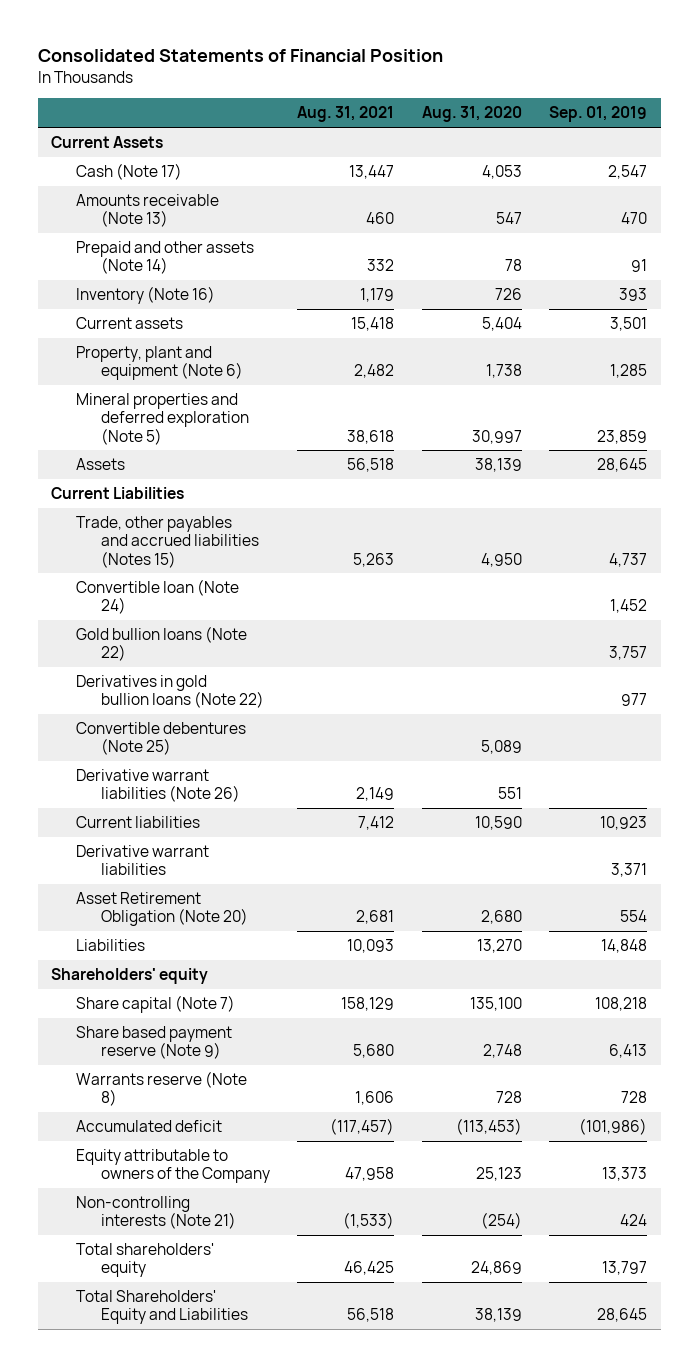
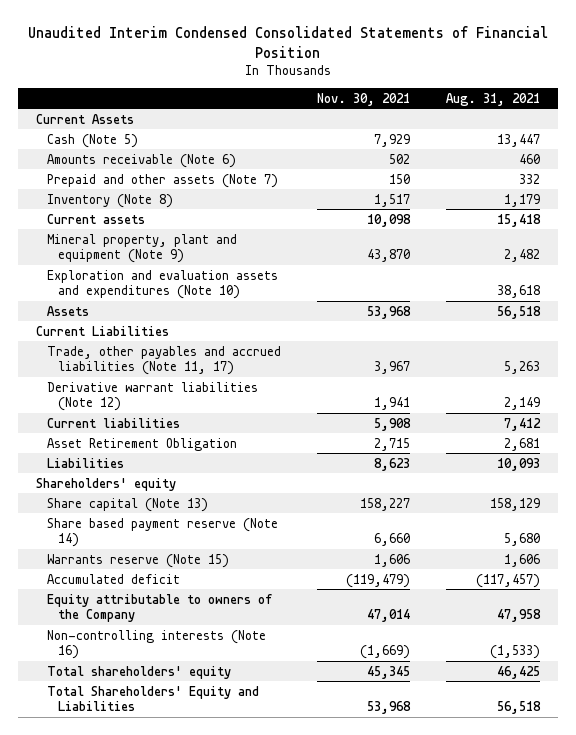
[37,48,443,62] Consolidated Statements of Financial Position -> [27,25,548,58] Unaudited Interim Condensed Consolidated Statements of Financial Position
[421,106,522,123] Aug. 31, 2020 -> none
[549,106,648,123] Sep. 01, 2019 -> none
none -> [316,92,410,106] Nov. 30, 2021
[75,163,182,181] Cash (Note 17) -> [46,133,138,148] Cash (Note 5)
[75,194,219,228] Amounts receivable (Note 13) -> [46,153,236,168] Amounts receivable (Note 6)
[75,241,254,275] Prepaid and other assets (Note 14) -> [46,173,278,188] Prepaid and other assets (Note 7)
[75,286,215,305] Inventory (Note 16) -> [46,193,173,208] Inventory (Note 8)
[75,346,243,381] Property, plant and equipment (Note 6) -> [46,233,237,264] Mineral property, plant and equipment (Note 9)
[75,393,249,445] Mineral properties and deferred exploration (Note 5) -> [46,269,278,300] Exploration and evaluation assets and expenditures (Note 10)
[75,579,239,615] Convertible loan (Note 24) -> none
[75,626,247,662] Gold bullion loans (Note 22) -> none
[75,675,264,709] Derivatives in gold bullion loans (Note 22) -> none
[75,722,246,756] Convertible debentures (Note 25) -> none
[75,516,259,568] Trade, other payables and accrued liabilities (Notes 15) -> [46,345,281,376] Trade, other payables and accrued liabilities (Note 11, 17)
[75,769,240,803] Derivative warrant liabilities (Note 26) -> [46,381,258,412] Derivative warrant liabilities (Note 12)
[75,845,209,876] Derivative warrant liabilities -> none
[75,892,248,927] Asset Retirement Obligation (Note 20) -> [46,437,237,451] Asset Retirement Obligation
[75,995,235,1014] Share capital (Note 7) -> [46,497,208,512] Share capital (Note 13)
[75,1026,232,1060] Share based payment reserve (Note 9) -> [46,517,278,548] Share based payment reserve (Note 14)
[75,1071,247,1107] Warrants reserve (Note 8) -> [46,553,229,568] Warrants reserve (Note 15)
[75,1196,236,1230] Non-controlling interests (Note 21) -> [46,629,266,660] Non-controlling interests (Note 16)

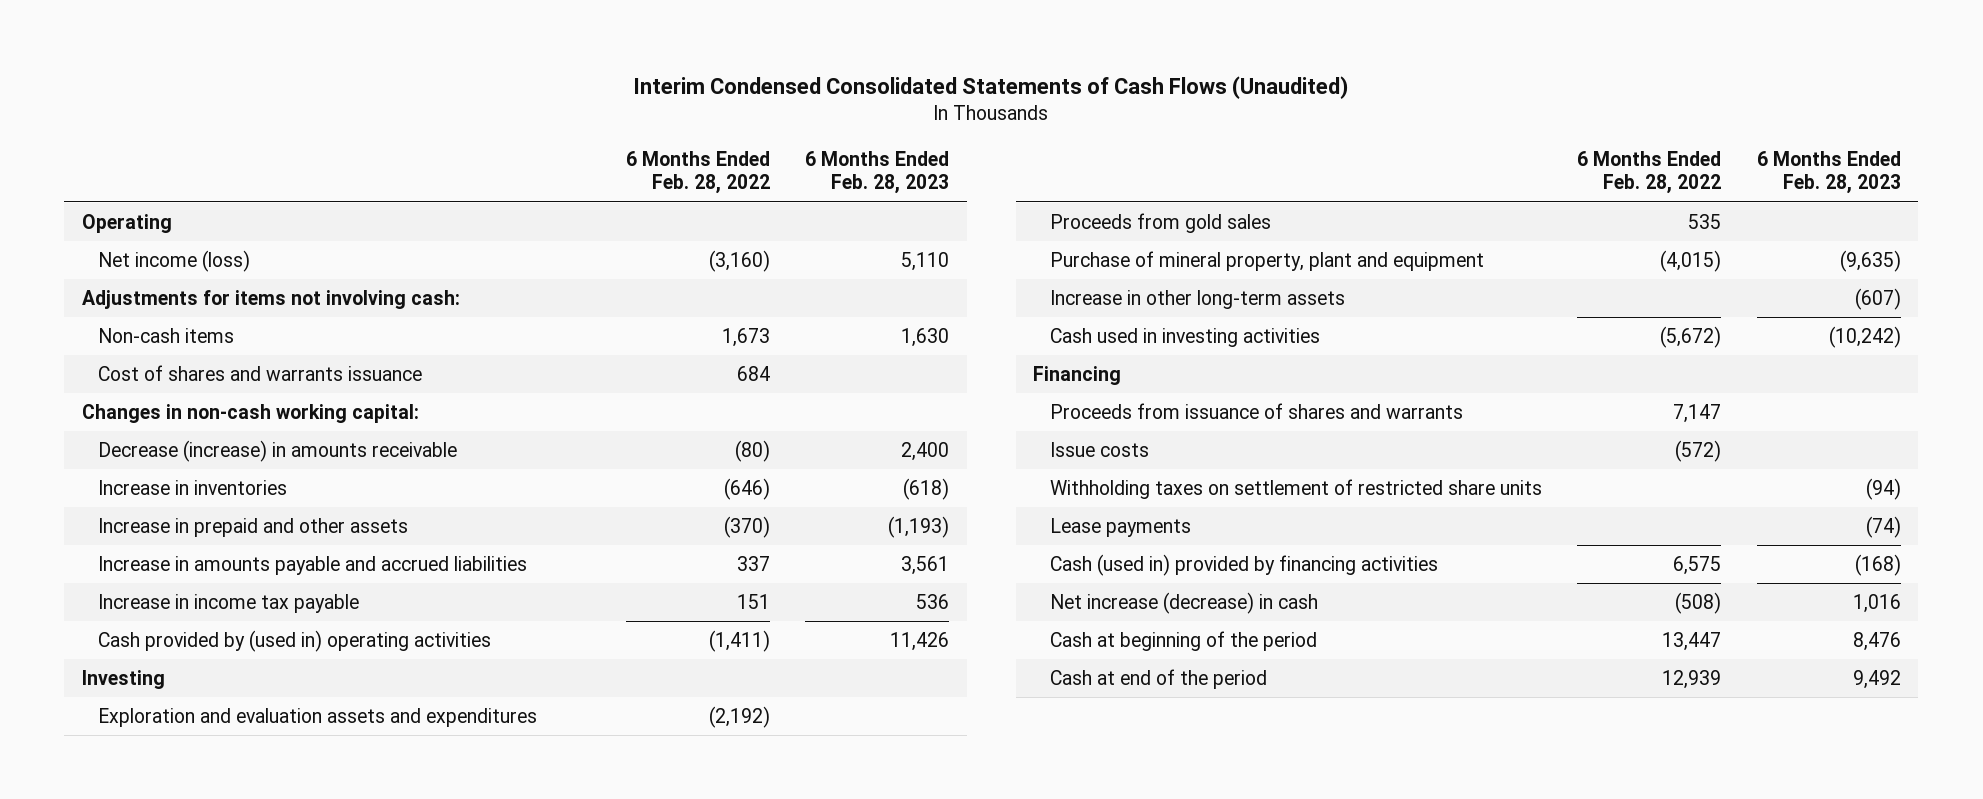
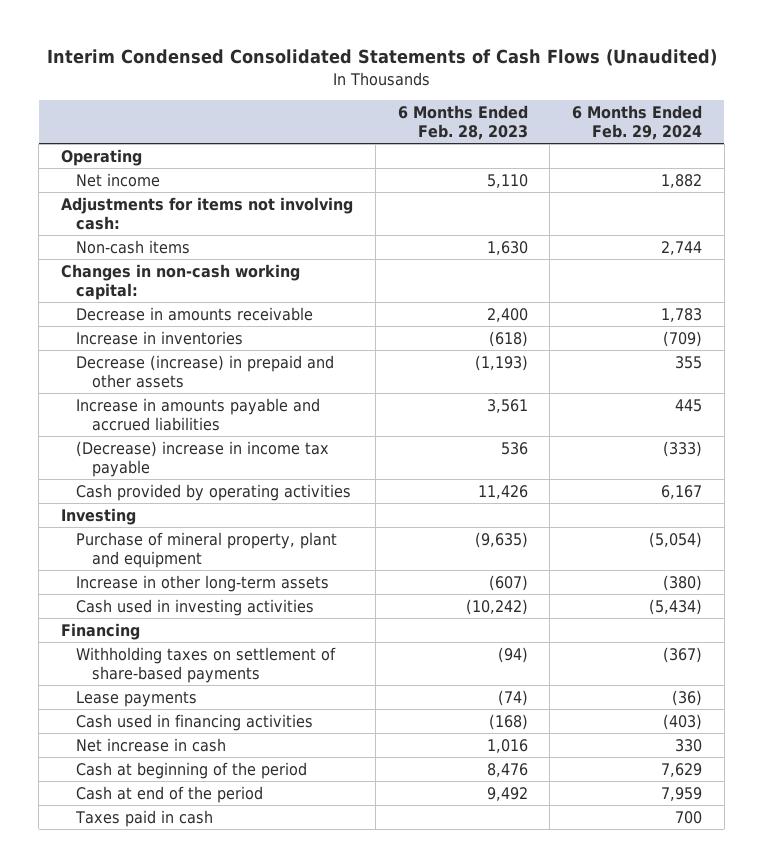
[625,150,770,195] 6 Months Ended Feb. 28, 2022 -> none
none -> [571,105,702,141] 6 Months Ended Feb. 29, 2024
[98,250,251,273] Net income (loss) -> [76,172,161,187] Net income
[98,365,423,382] Cost of shares and warrants issuance -> none
[98,440,458,463] Decrease (increase) in amounts receivable -> [76,306,314,321] Decrease in amounts receivable
[98,518,409,538] Increase in prepaid and other assets -> [76,354,335,388] Decrease (increase) in prepaid and other assets
[98,594,360,614] Increase in income tax payable -> [76,440,330,477] (Decrease) increase in income tax payable
[98,630,492,653] Cash provided by (used in) operating activities -> [76,483,352,501] Cash provided by operating activities
[98,708,538,728] Exploration and evaluation assets and expenditures -> none
[1049,213,1271,234] Proceeds from gold sales -> none
[1049,403,1463,420] Proceeds from issuance of shares and warrants -> none
[1049,442,1149,458] Issue costs -> none
[1049,479,1542,500] Withholding taxes on settlement of restricted share units -> [76,646,337,683] Withholding taxes on settlement of share-based payments
[1049,554,1438,577] Cash (used in) provided by financing activities -> [76,713,314,731] Cash used in financing activities
[1049,592,1318,615] Net increase (decrease) in cash -> [76,737,227,752] Net increase in cash
none -> [75,809,214,827] Taxes paid in cash

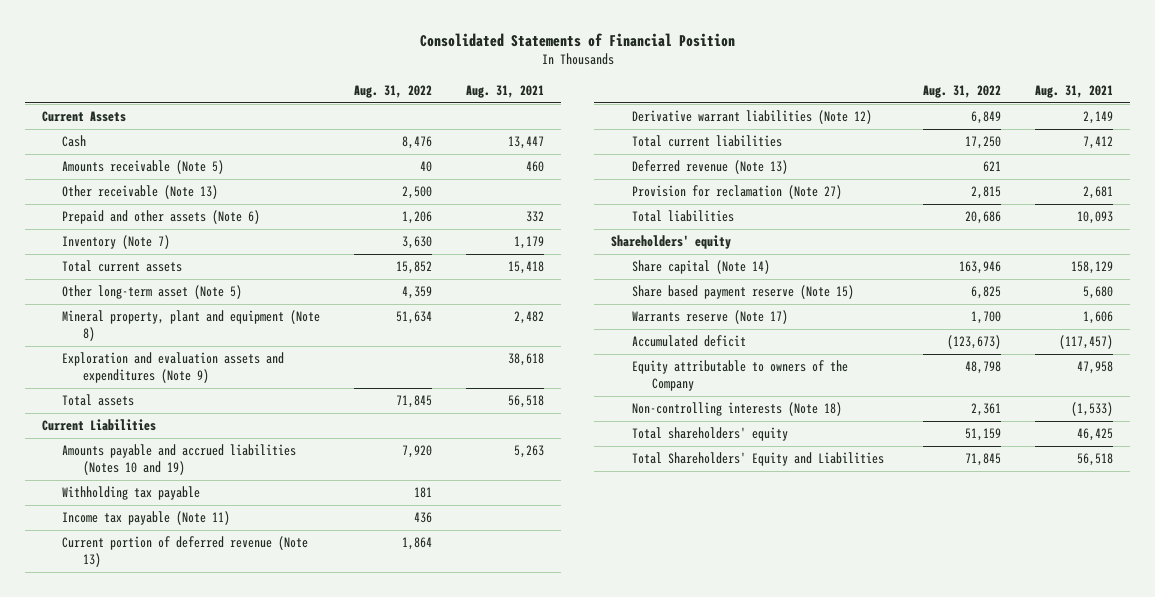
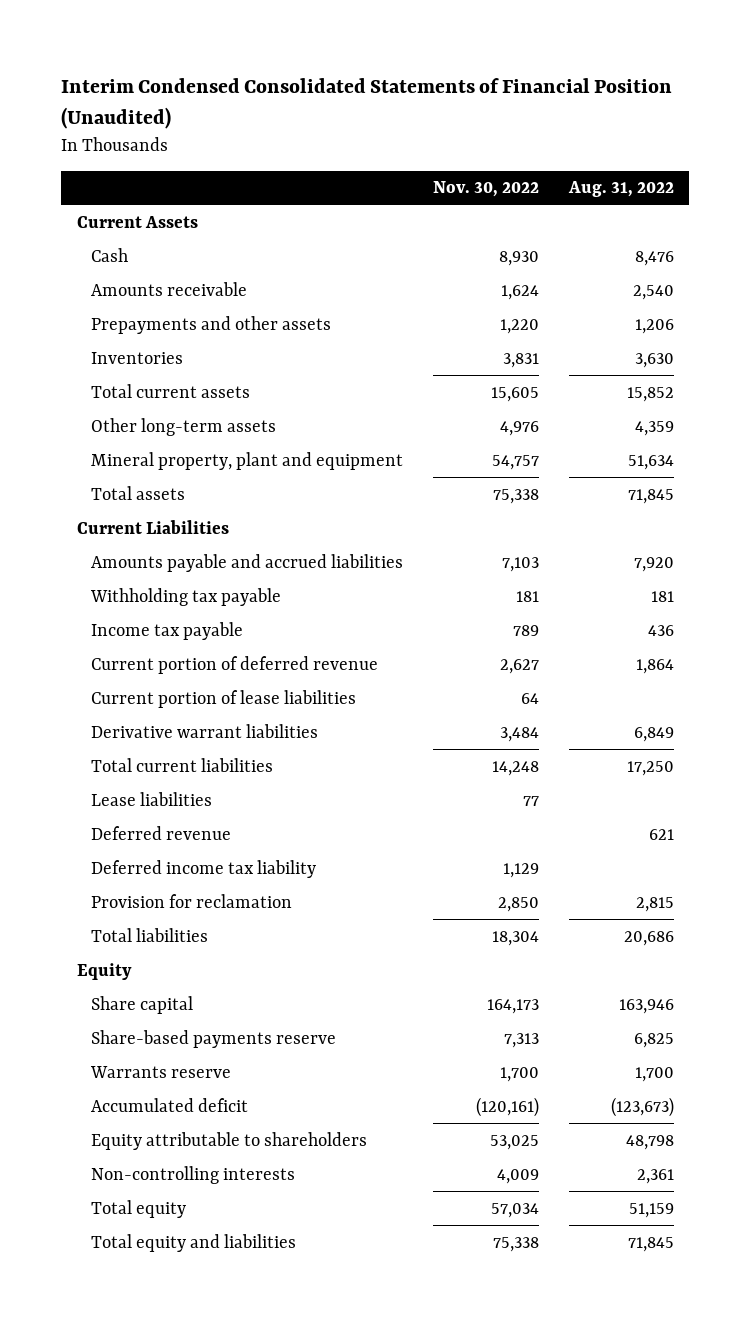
[419,33,735,48] Consolidated Statements of Financial Position -> [61,77,673,129] Interim Condensed Consolidated Statements of Financial Position (Unaudited)
[465,85,544,99] Aug. 31, 2021 -> none
none -> [433,181,540,198] Nov. 30, 2022
[62,185,219,200] Other receivable (Note 13) -> none
[62,160,225,175] Amounts receivable (Note 5) -> [91,281,248,296] Amounts receivable
[420,161,433,173] 40 -> [633,284,675,300] 2,540
[62,210,261,225] Prepaid and other assets (Note 6) -> [91,315,332,334] Prepayments and other assets
[62,235,171,250] Inventory (Note 7) -> [91,351,184,364] Inventories
[62,352,285,384] Exploration and evaluation assets and expenditures (Note 9) -> none
[62,285,243,300] Other long-term asset (Note 5) -> [91,417,277,436] Other long-term assets
[62,310,321,342] Mineral property, plant and equipment (Note 8) -> [91,451,404,470] Mineral property, plant and equipment
[62,444,297,476] Amounts payable and accrued liabilities (Notes 10 and 19) -> [91,553,404,572] Amounts payable and accrued liabilities
[62,511,231,526] Income tax payable (Note 11) -> [91,621,244,640] Income tax payable
[62,536,309,568] Current portion of deferred revenue (Note 13) -> [91,655,379,674] Current portion of deferred revenue
none -> [91,689,357,708] Current portion of lease liabilities
[631,110,872,125] Derivative warrant liabilities (Note 12) -> [91,723,319,738] Derivative warrant liabilities
none -> [91,791,213,806] Lease liabilities
[631,160,788,175] Deferred revenue (Note 13) -> [91,825,232,840] Deferred revenue
none -> [91,859,317,878] Deferred income tax liability
[631,185,842,200] Provision for reclamation (Note 27) -> [91,893,293,908] Provision for reclamation
[611,235,732,250] Shareholders' equity -> [76,962,132,980] Equity
[631,260,770,275] Share capital (Note 14) -> [91,995,194,1014] Share capital
[631,285,854,300] Share based payment reserve (Note 15) -> [91,1029,337,1048] Share-based payments reserve
[631,310,788,325] Warrants reserve (Note 17) -> [90,1065,232,1078] Warrants reserve
[631,360,848,392] Equity attributable to owners of the Company -> [91,1131,368,1150] Equity attributable to shareholders
[631,402,842,417] Non-controlling interests (Note 18) -> [91,1165,296,1184] Non-controlling interests
[631,427,788,442] Total shareholders' equity -> [91,1199,187,1218] Total equity
[631,452,884,467] Total Shareholders' Equity and Liabilities -> [91,1233,297,1252] Total equity and liabilities

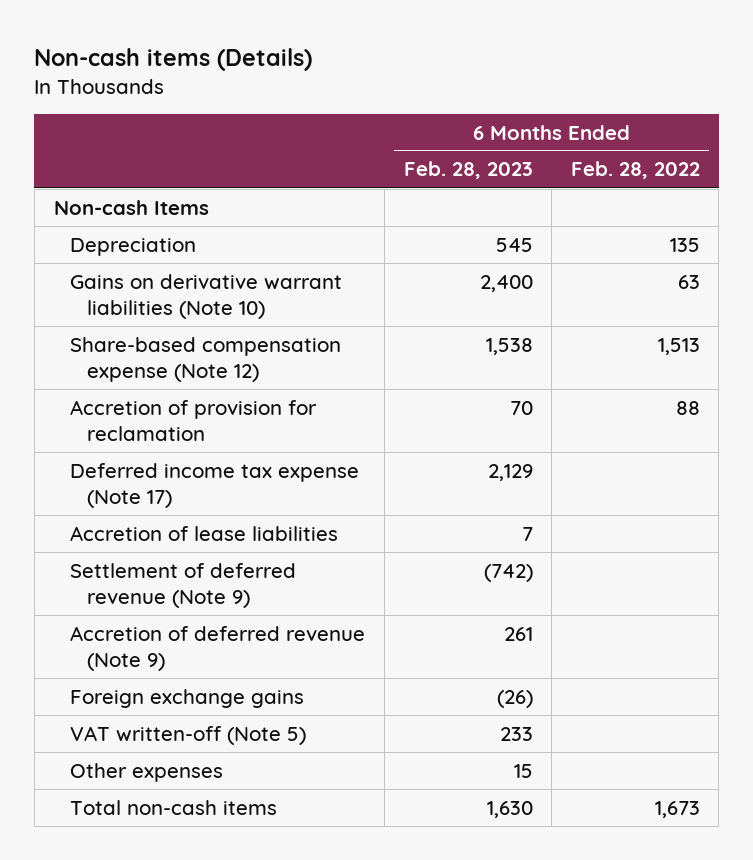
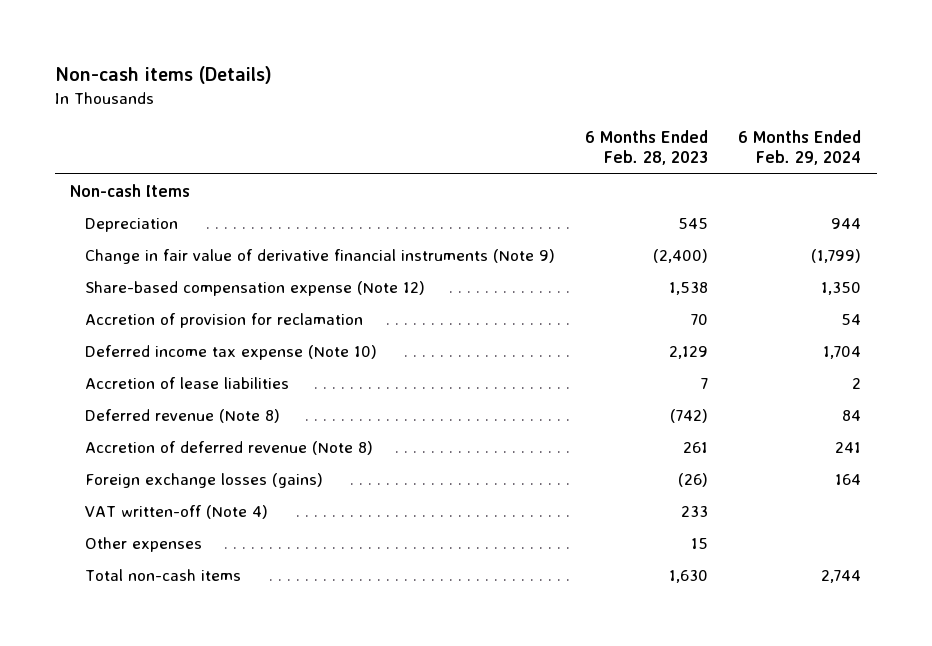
[570,161,700,180] Feb. 28, 2022 -> none
none -> [738,129,862,166] 6 Months Ended Feb. 29, 2024
[70,273,343,319] Gains on derivative warrant liabilities (Note 10) -> none
none -> [85,248,556,264] Change in fair value of derivative financial instruments (Note 9)
[70,462,360,508] Deferred income tax expense (Note 17) -> [85,344,378,360] Deferred income tax expense (Note 10)
[70,562,297,608] Settlement of deferred revenue (Note 9) -> [85,408,281,423] Deferred revenue (Note 8)
[70,625,366,671] Accretion of deferred revenue (Note 9) -> [85,440,374,455] Accretion of deferred revenue (Note 8)
[70,688,305,708] Foreign exchange gains -> [85,472,324,488] Foreign exchange losses (gains)
[70,725,307,745] VAT written-off (Note 5) -> [85,504,269,519] VAT written-off (Note 4)

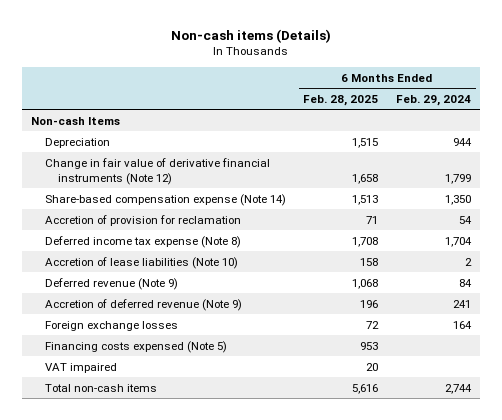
[585,129,709,166] 6 Months Ended Feb. 28, 2023 -> none
none -> [303,94,379,106] Feb. 28, 2025
[85,248,556,264] Change in fair value of derivative financial instruments (Note 9) -> [44,157,270,185] Change in fair value of derivative financial instruments (Note 12)
[811,248,862,263] (1,799) -> [445,173,472,184] 1,799
[85,280,426,296] Share-based compensation expense (Note 12) -> [44,193,286,206] Share-based compensation expense (Note 14)
[85,504,269,519] VAT written-off (Note 4) -> none
[85,536,203,552] Other expenses -> none
[85,344,378,360] Deferred income tax expense (Note 10) -> [44,235,241,248] Deferred income tax expense (Note 8)
[85,376,290,389] Accretion of lease liabilities -> [44,256,238,269] Accretion of lease liabilities (Note 10)
[85,408,281,423] Deferred revenue (Note 8) -> [44,277,178,290] Deferred revenue (Note 9)
[85,440,374,455] Accretion of deferred revenue (Note 8) -> [44,298,242,311] Accretion of deferred revenue (Note 9)
[85,472,324,488] Foreign exchange losses (gains) -> [44,320,178,331] Foreign exchange losses
none -> [44,340,227,353] Financing costs expensed (Note 5)
none -> [44,362,117,373] VAT impaired

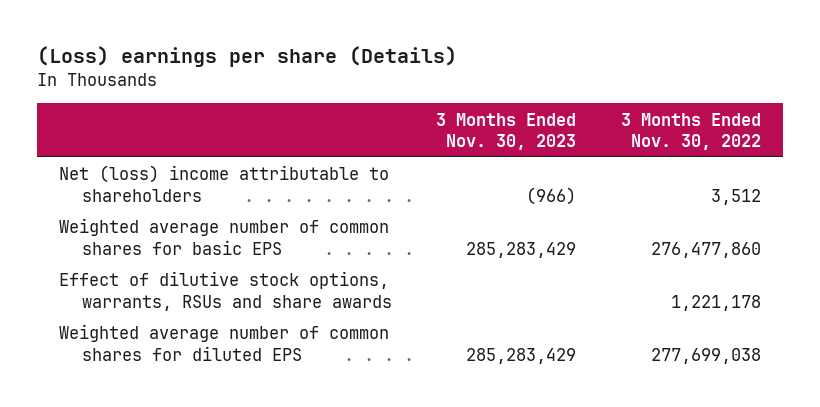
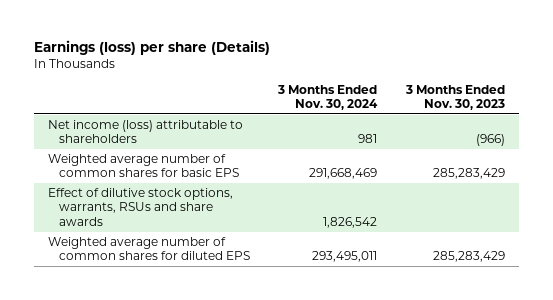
[36,46,457,68] (Loss) earnings per share (Details) -> [33,40,270,56] Earnings (loss) per share (Details)
[620,112,761,150] 3 Months Ended Nov. 30, 2022 -> none
none -> [277,84,379,111] 3 Months Ended Nov. 30, 2024
[59,165,390,202] Net (loss) income attributable to shareholders -> [48,119,244,144] Net income (loss) attributable to shareholders

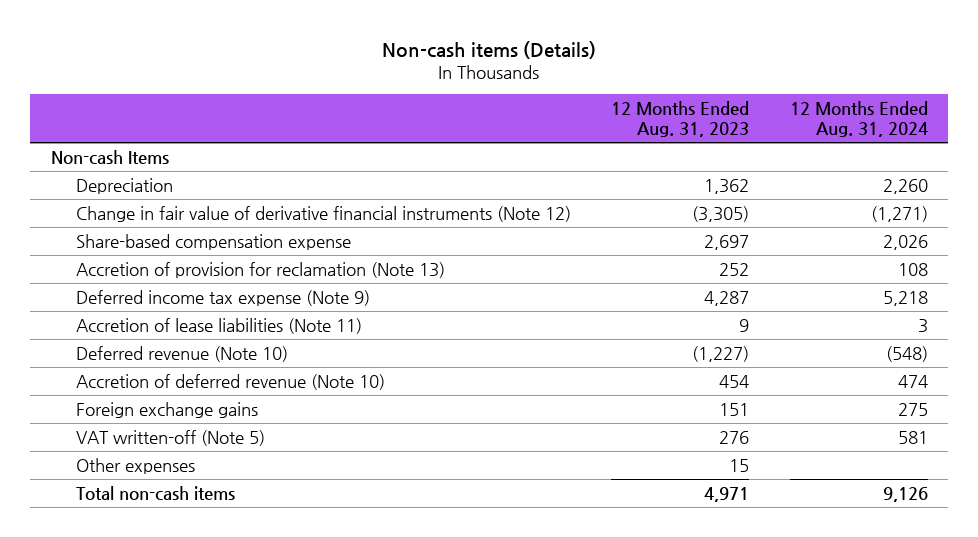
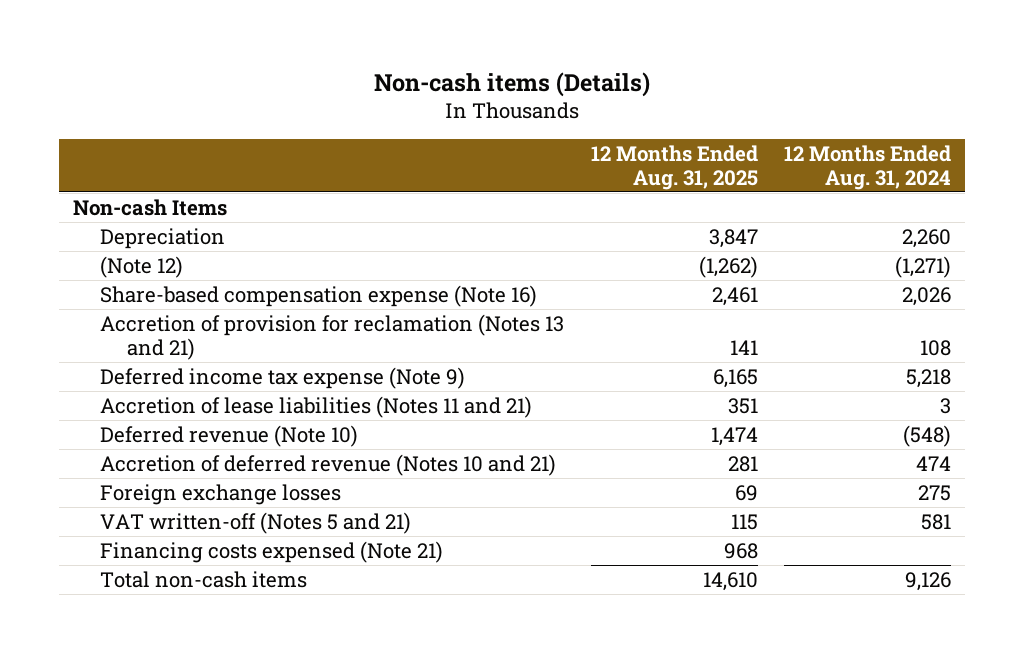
[611,100,750,137] 12 Months Ended Aug. 31, 2023 -> none
none -> [590,144,758,190] 12 Months Ended Aug. 31, 2025
[75,205,571,222] Change in fair value of derivative financial instruments (Note 12) -> [99,256,183,279] (Note 12)
[75,233,351,250] Share-based compensation expense -> [99,285,537,308] Share-based compensation expense (Note 16)
[75,261,445,278] Accretion of provision for reclamation (Note 13) -> [99,314,564,361] Accretion of provision for reclamation (Notes 13 and 21)
[75,317,362,334] Accretion of lease liabilities (Note 11) -> [99,396,532,419] Accretion of lease liabilities (Notes 11 and 21)
[75,457,195,474] Other expenses -> none
[75,373,385,390] Accretion of deferred revenue (Note 10) -> [99,454,556,477] Accretion of deferred revenue (Notes 10 and 21)
[75,401,258,418] Foreign exchange gains -> [99,484,341,506] Foreign exchange losses
[75,429,265,446] VAT written-off (Note 5) -> [99,512,411,535] VAT written-off (Notes 5 and 21)
none -> [99,541,443,564] Financing costs expensed (Note 21)

